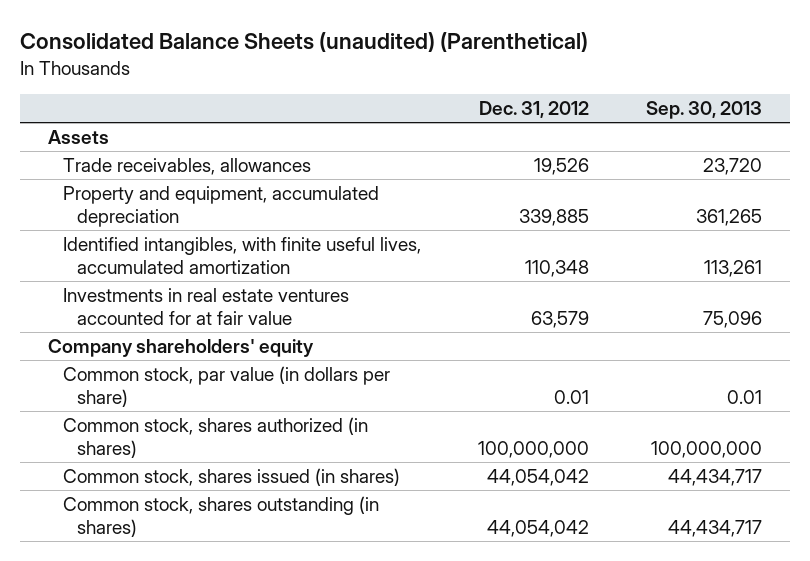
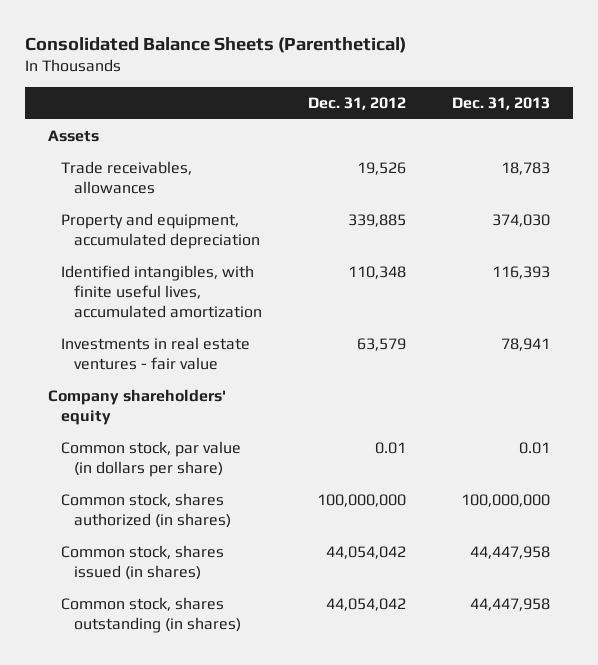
[19,32,588,53] Consolidated Balance Sheets (unaudited) (Parenthetical) -> [24,36,406,53] Consolidated Balance Sheets (Parenthetical)
[645,101,762,120] Sep. 30, 2013 -> none
none -> [452,97,551,111] Dec. 31, 2013
[62,287,349,325] Investments in real estate ventures accounted for at fair value -> [61,337,251,371] Investments in real estate ventures - fair value

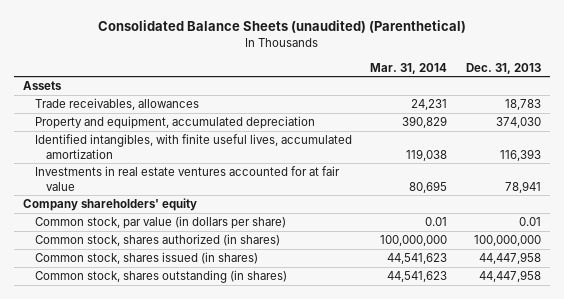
[24,36,406,53] Consolidated Balance Sheets (Parenthetical) -> [97,20,466,34] Consolidated Balance Sheets (unaudited) (Parenthetical)
[308,97,407,111] Dec. 31, 2012 -> none
none -> [370,62,448,74] Mar. 31, 2014
[61,337,251,371] Investments in real estate ventures - fair value -> [34,166,340,191] Investments in real estate ventures accounted for at fair value

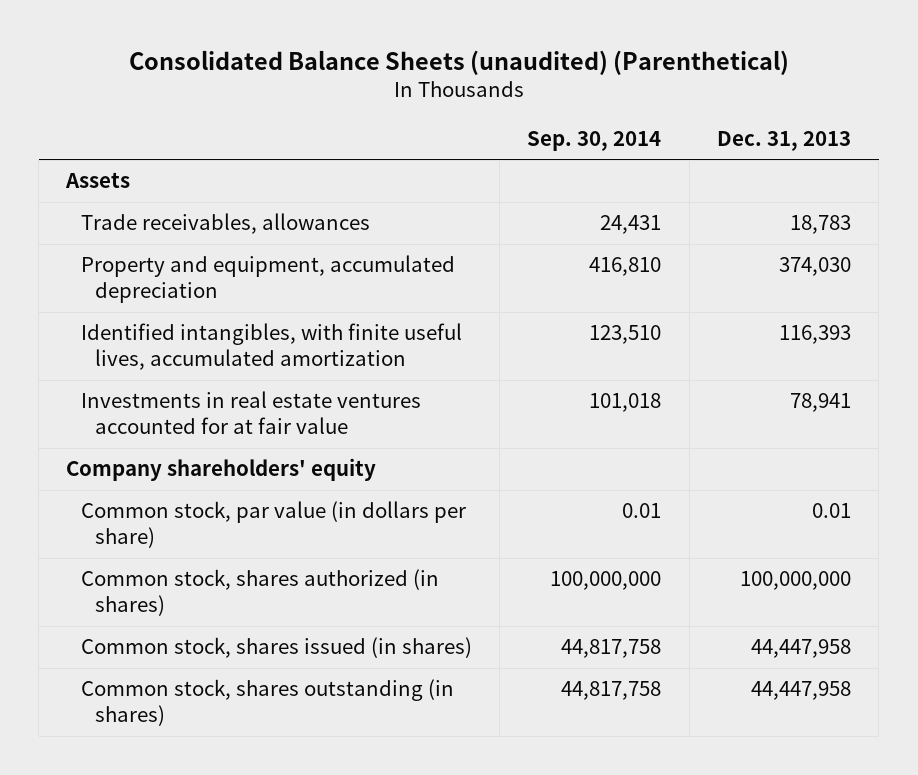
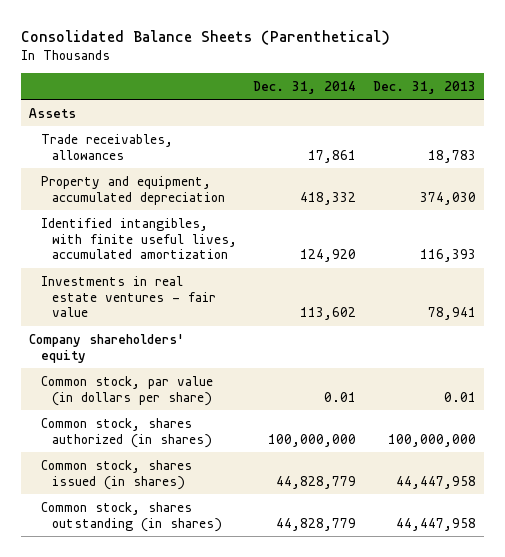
[128,50,789,76] Consolidated Balance Sheets (unaudited) (Parenthetical) -> [20,29,390,45] Consolidated Balance Sheets (Parenthetical)
[527,130,662,151] Sep. 30, 2014 -> none
none -> [253,81,357,95] Dec. 31, 2014
[80,391,421,435] Investments in real estate ventures accounted for at fair value -> [40,275,217,318] Investments in real estate ventures - fair value

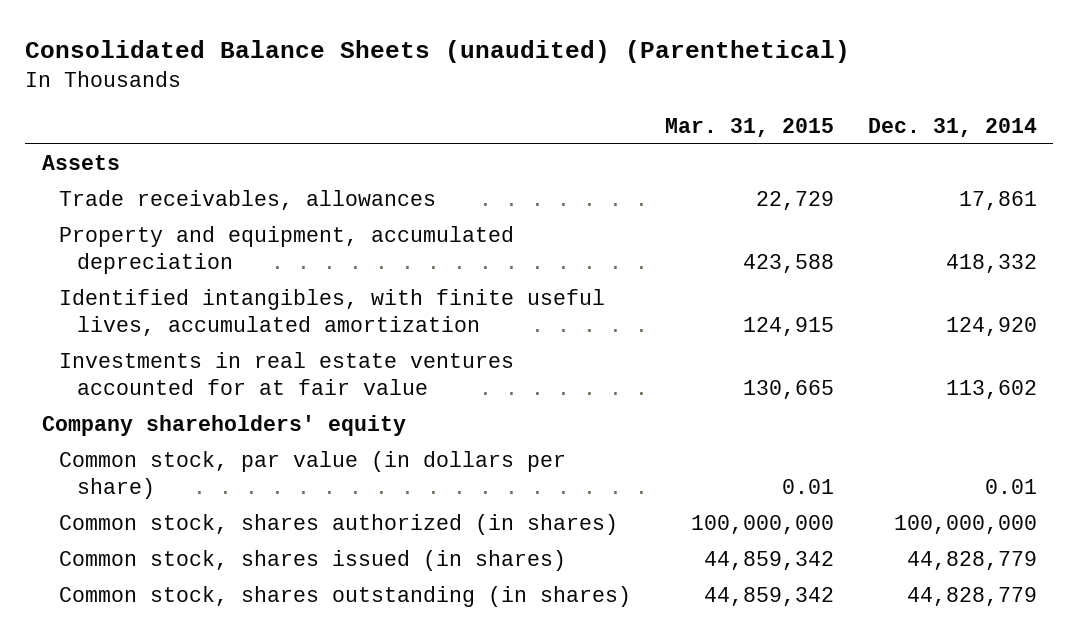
[20,29,390,45] Consolidated Balance Sheets (Parenthetical) -> [24,40,850,64] Consolidated Balance Sheets (unaudited) (Parenthetical)
[372,81,476,95] Dec. 31, 2013 -> none
none -> [664,118,834,138] Mar. 31, 2015
[40,275,217,318] Investments in real estate ventures - fair value -> [59,351,515,395] Investments in real estate ventures accounted for at fair value

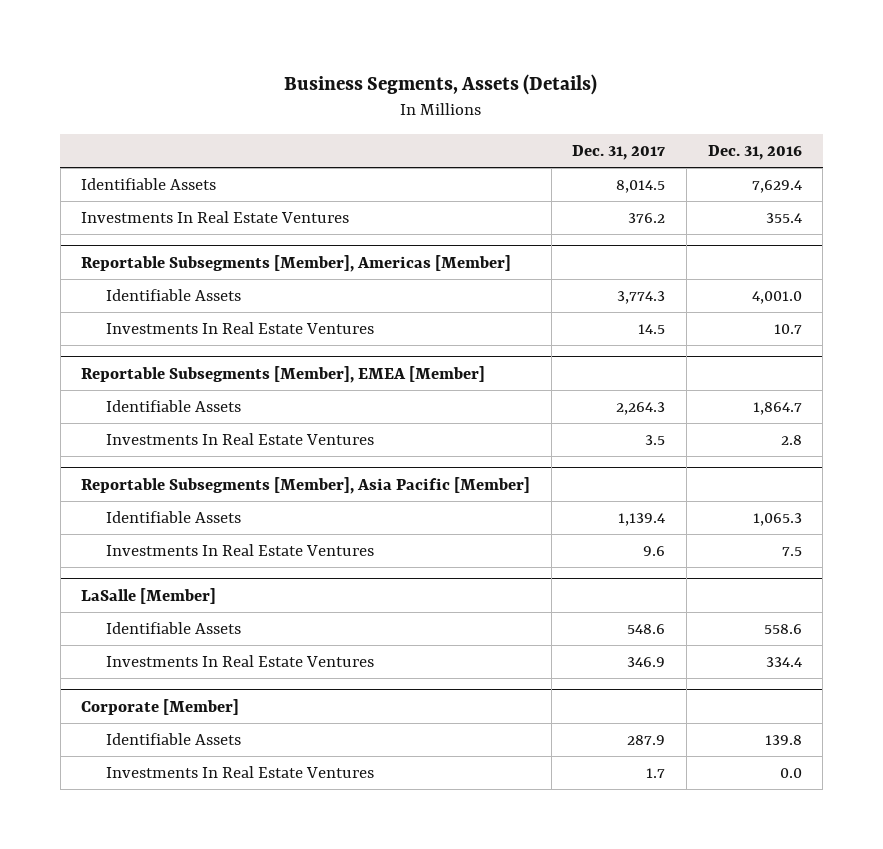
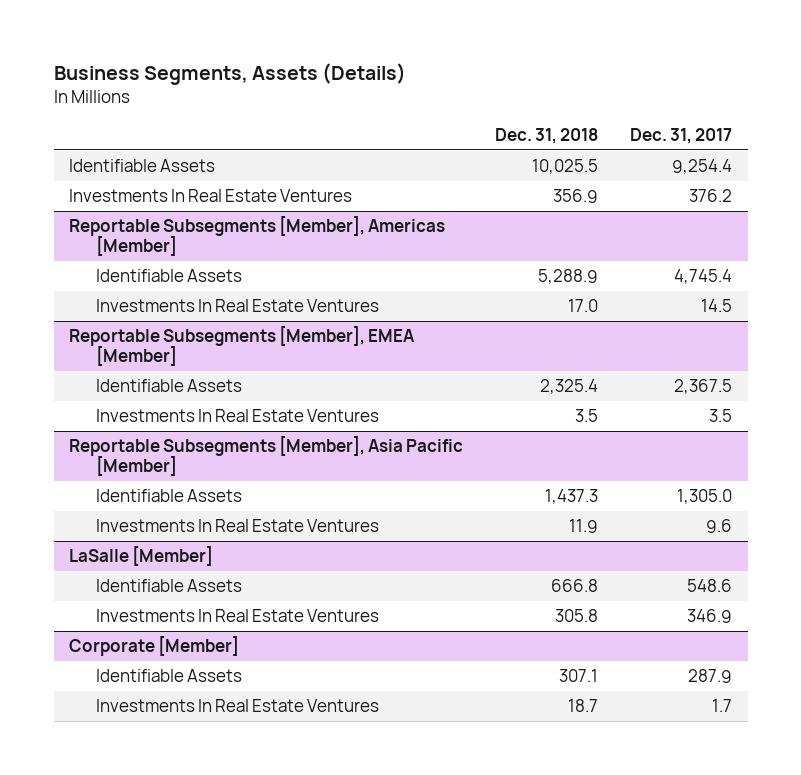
[707,145,802,161] Dec. 31, 2016 -> none
none -> [495,128,599,145] Dec. 31, 2018
[616,179,666,193] 8,014.5 -> [671,159,732,175] 9,254.4
[617,290,666,304] 3,774.3 -> [673,269,732,285] 4,745.4
[616,401,666,415] 2,264.3 -> [673,379,732,395] 2,367.5
[618,512,666,526] 1,139.4 -> [676,489,732,505] 1,305.0

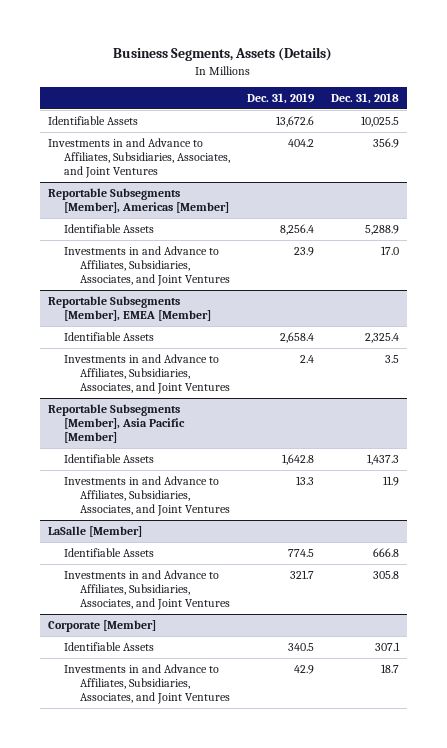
[629,128,732,145] Dec. 31, 2017 -> none
none -> [247,92,316,104] Dec. 31, 2019
[69,189,353,203] Investments In Real Estate Ventures -> [48,138,231,178] Investments in and Advance to Affiliates, Subsidiaries, Associates, and Joint Ventures
[96,299,380,313] Investments In Real Estate Ventures -> [64,246,231,286] Investments in and Advance to Affiliates, Subsidiaries, Associates, and Joint Ventures
[96,409,380,423] Investments In Real Estate Ventures -> [64,354,231,394] Investments in and Advance to Affiliates, Subsidiaries, Associates, and Joint Ventures
[96,519,380,533] Investments In Real Estate Ventures -> [64,476,231,516] Investments in and Advance to Affiliates, Subsidiaries, Associates, and Joint Ventures
[96,609,380,623] Investments In Real Estate Ventures -> [64,570,231,610] Investments in and Advance to Affiliates, Subsidiaries, Associates, and Joint Ventures
[96,699,380,713] Investments In Real Estate Ventures -> [64,664,231,704] Investments in and Advance to Affiliates, Subsidiaries, Associates, and Joint Ventures

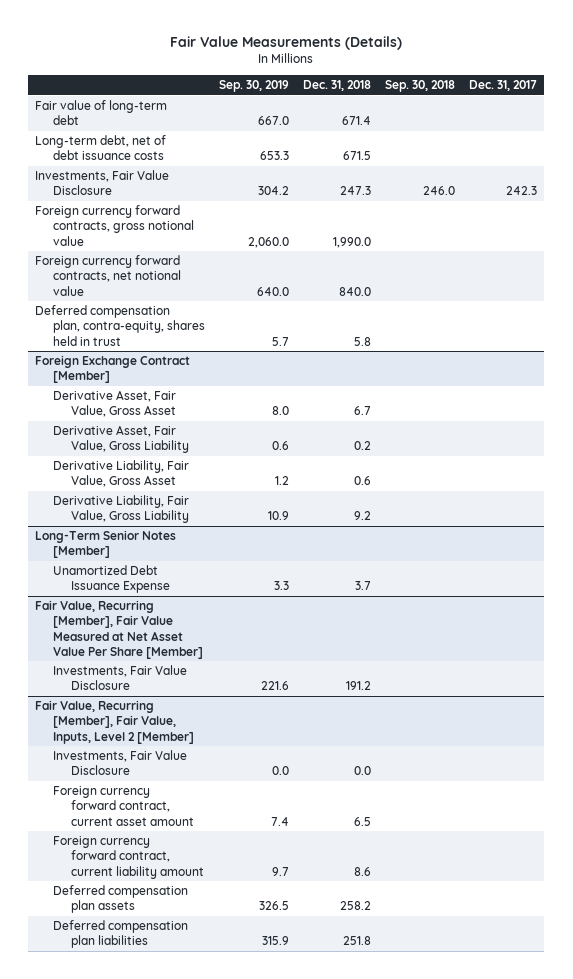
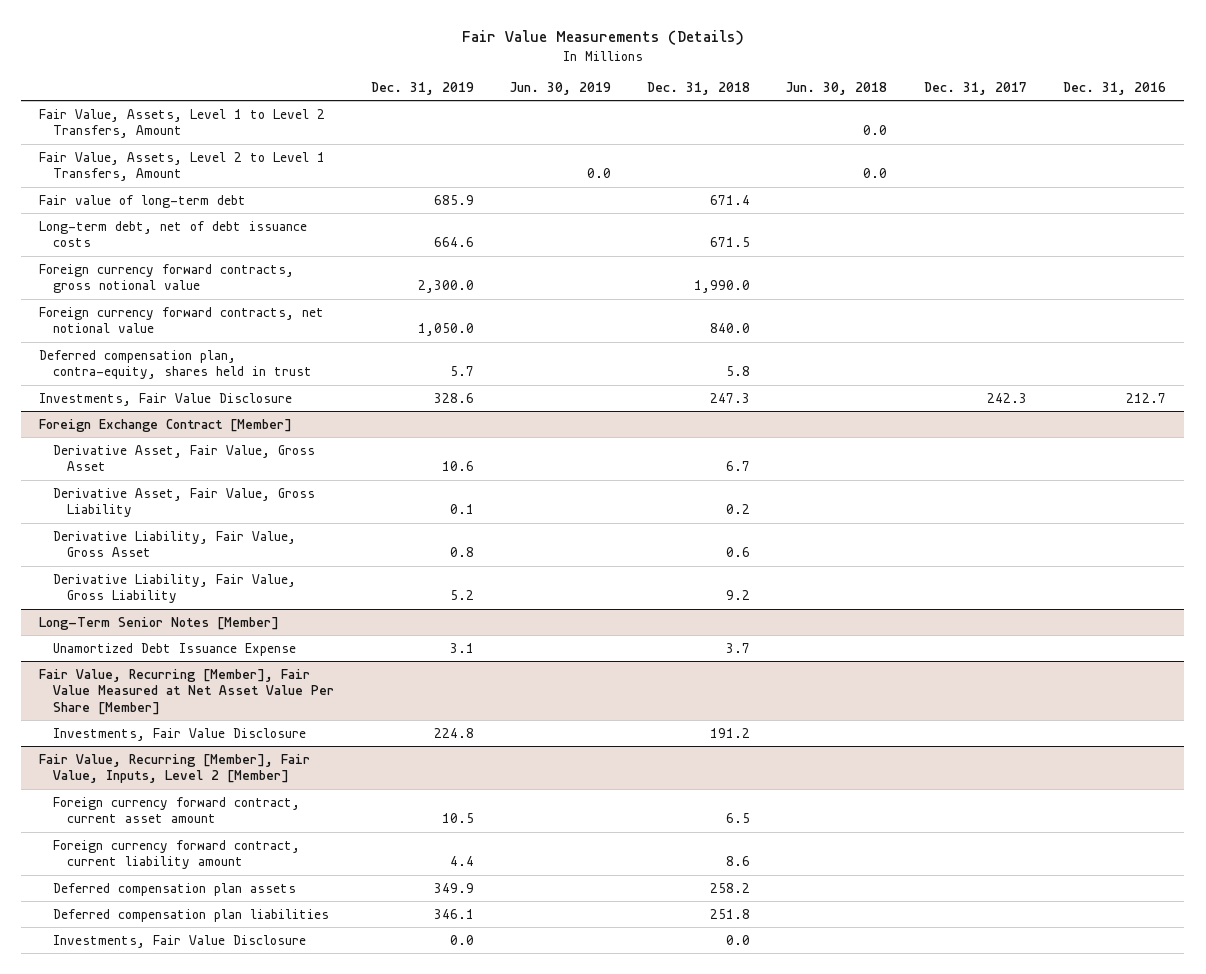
[219,80,290,93] Sep. 30, 2019 -> none
[385,80,456,93] Sep. 30, 2018 -> none
none -> [370,82,474,96] Dec. 31, 2019
none -> [509,82,611,96] Jun. 30, 2019
none -> [786,82,888,96] Jun. 30, 2018
none -> [1063,82,1167,96] Dec. 31, 2016
none -> [39,108,326,139] Fair Value, Assets, Level 1 to Level 2 Transfers, Amount
none -> [39,151,326,182] Fair Value, Assets, Level 2 to Level 1 Transfers, Amount
[35,170,170,196] Investments, Fair Value Disclosure -> [39,392,293,406] Investments, Fair Value Disclosure
[53,750,188,776] Investments, Fair Value Disclosure -> [53,934,307,948] Investments, Fair Value Disclosure

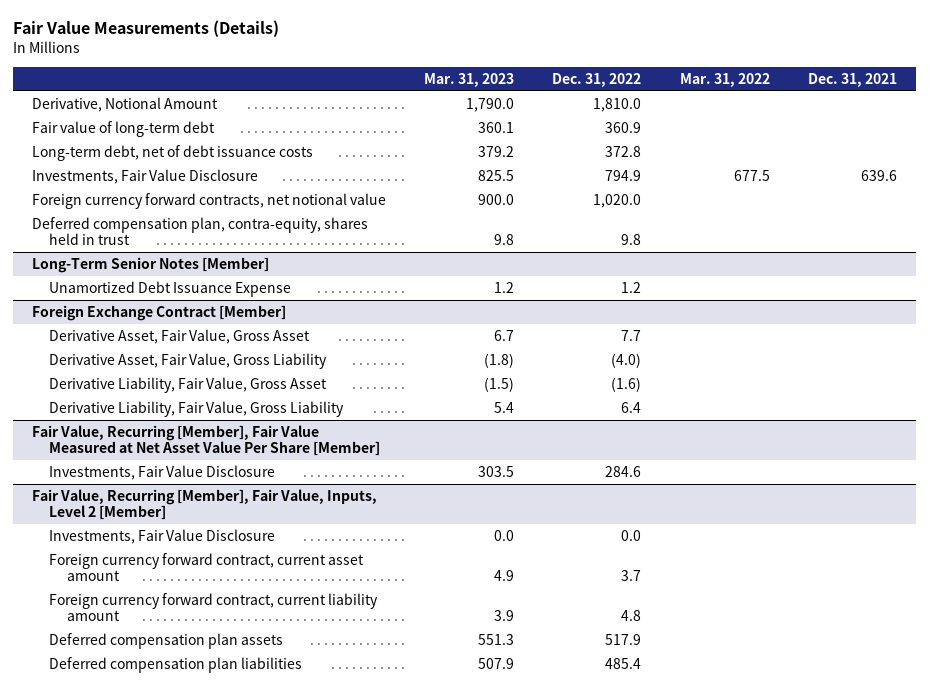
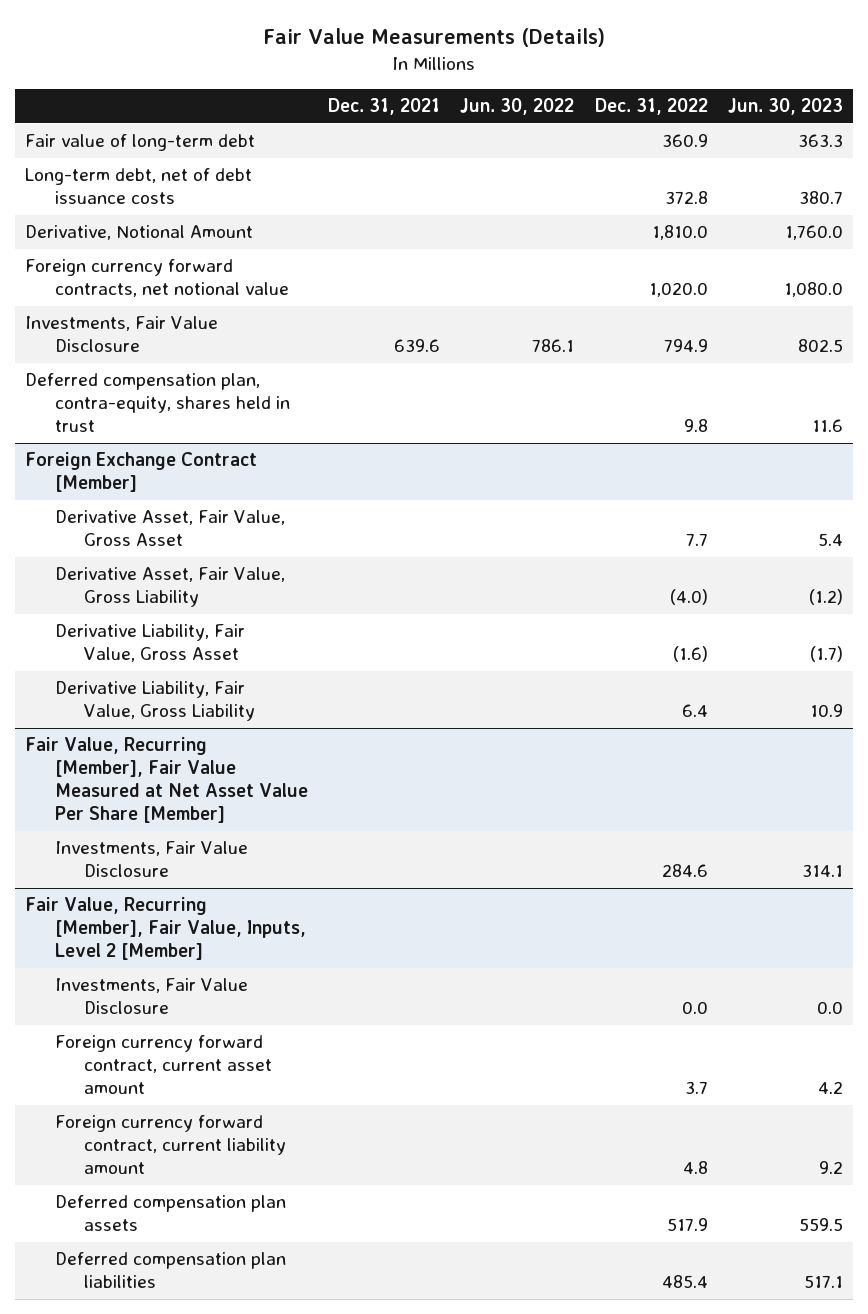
[424,72,515,87] Mar. 31, 2023 -> none
[679,72,770,87] Mar. 31, 2022 -> none
none -> [460,98,575,116] Jun. 30, 2022
none -> [727,98,843,116] Jun. 30, 2023
[32,96,219,112] Derivative, Notional Amount -> [25,225,254,241] Derivative, Notional Amount
[32,168,259,184] Investments, Fair Value Disclosure -> [25,316,219,353] Investments, Fair Value Disclosure
[32,256,270,273] Long-Term Senior Notes [Member] -> none
[49,280,292,297] Unamortized Debt Issuance Expense -> none

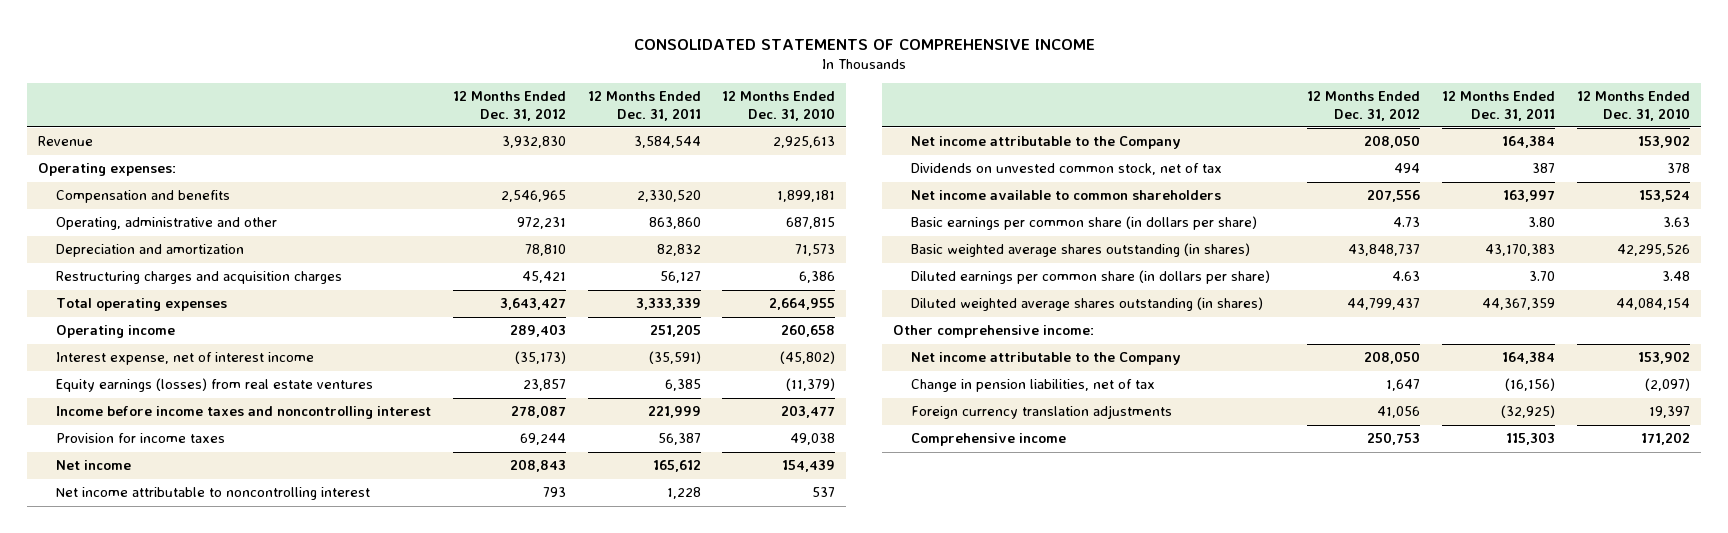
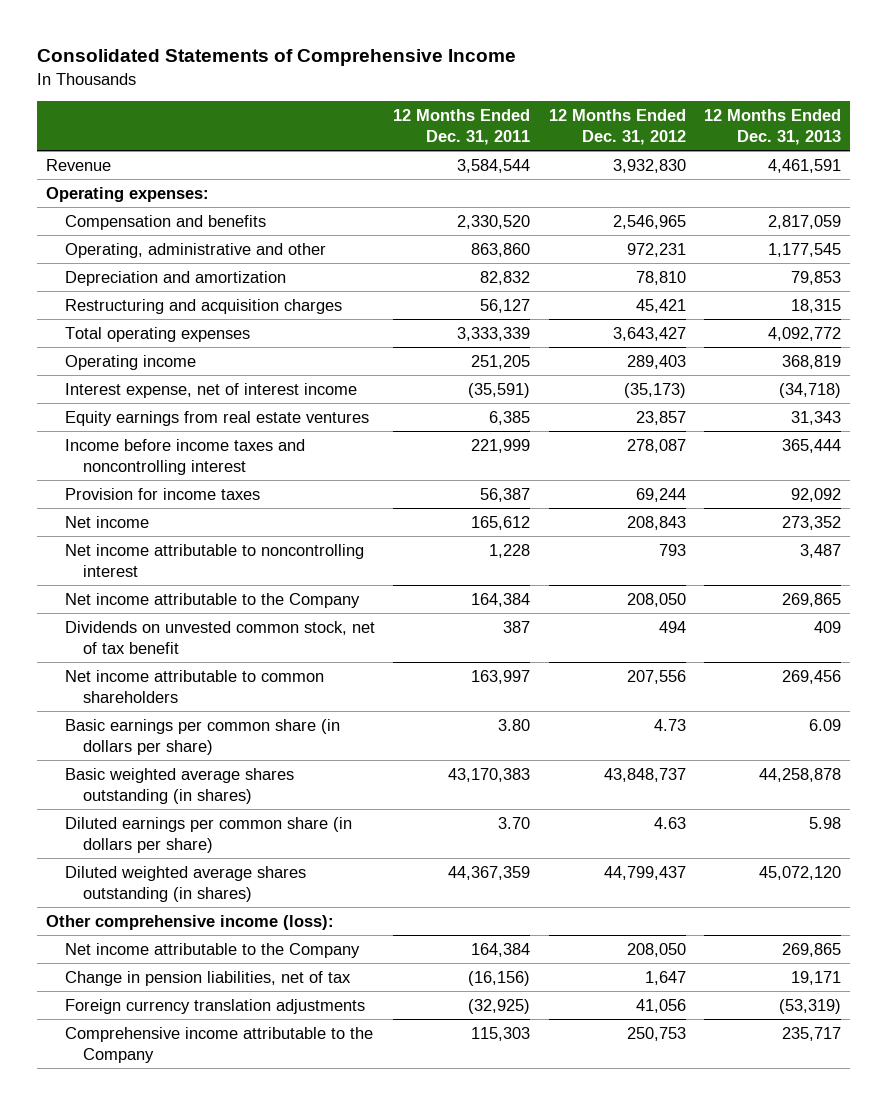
[634,38,1096,50] CONSOLIDATED STATEMENTS OF COMPREHENSIVE INCOME -> [36,49,516,67] Consolidated Statements of Comprehensive Income
[722,91,836,121] 12 Months Ended Dec. 31, 2010 -> none
none -> [704,108,842,146] 12 Months Ended Dec. 31, 2013
[56,271,343,285] Restructuring charges and acquisition charges -> [64,298,342,314] Restructuring and acquisition charges
[56,378,374,393] Equity earnings (losses) from real estate ventures -> [64,410,369,426] Equity earnings from real estate ventures
[910,163,1222,176] Dividends on unvested common stock, net of tax -> [64,620,375,655] Dividends on unvested common stock, net of tax benefit
[910,190,1221,201] Net income available to common shareholders -> [64,669,324,704] Net income attributable to common shareholders
[892,325,1094,339] Other comprehensive income: -> [45,914,334,930] Other comprehensive income (loss):
[910,433,1066,447] Comprehensive income -> [64,1026,373,1064] Comprehensive income attributable to the Company

